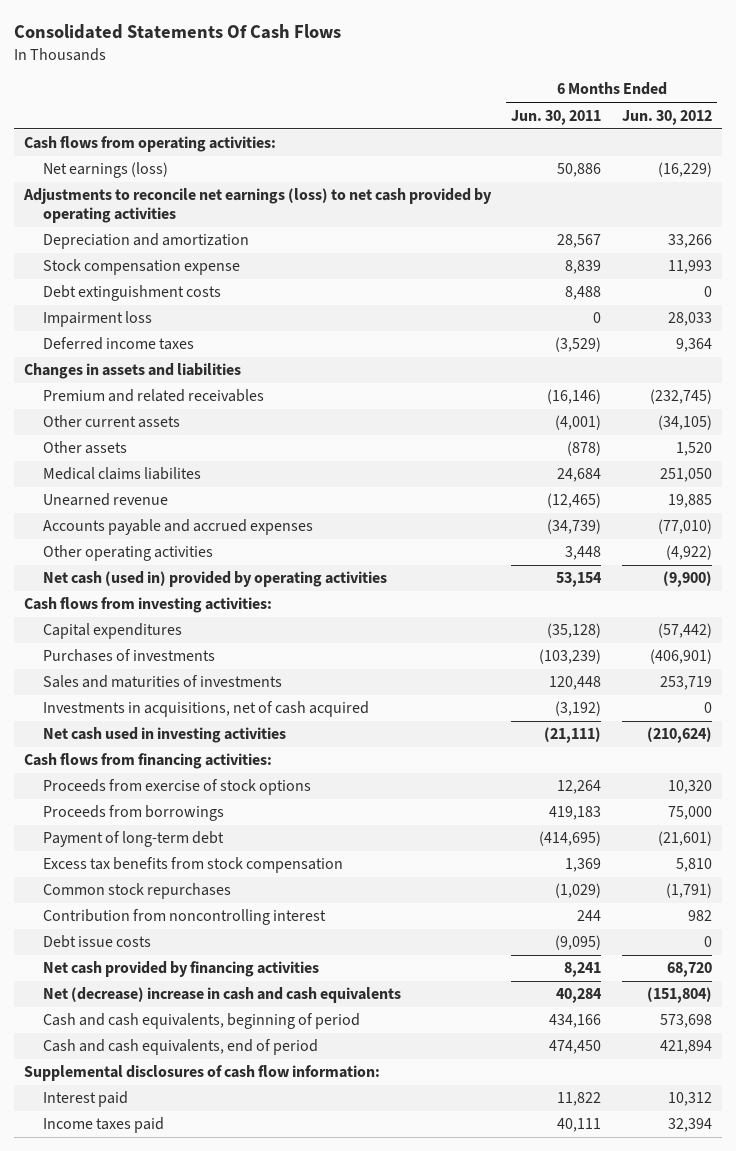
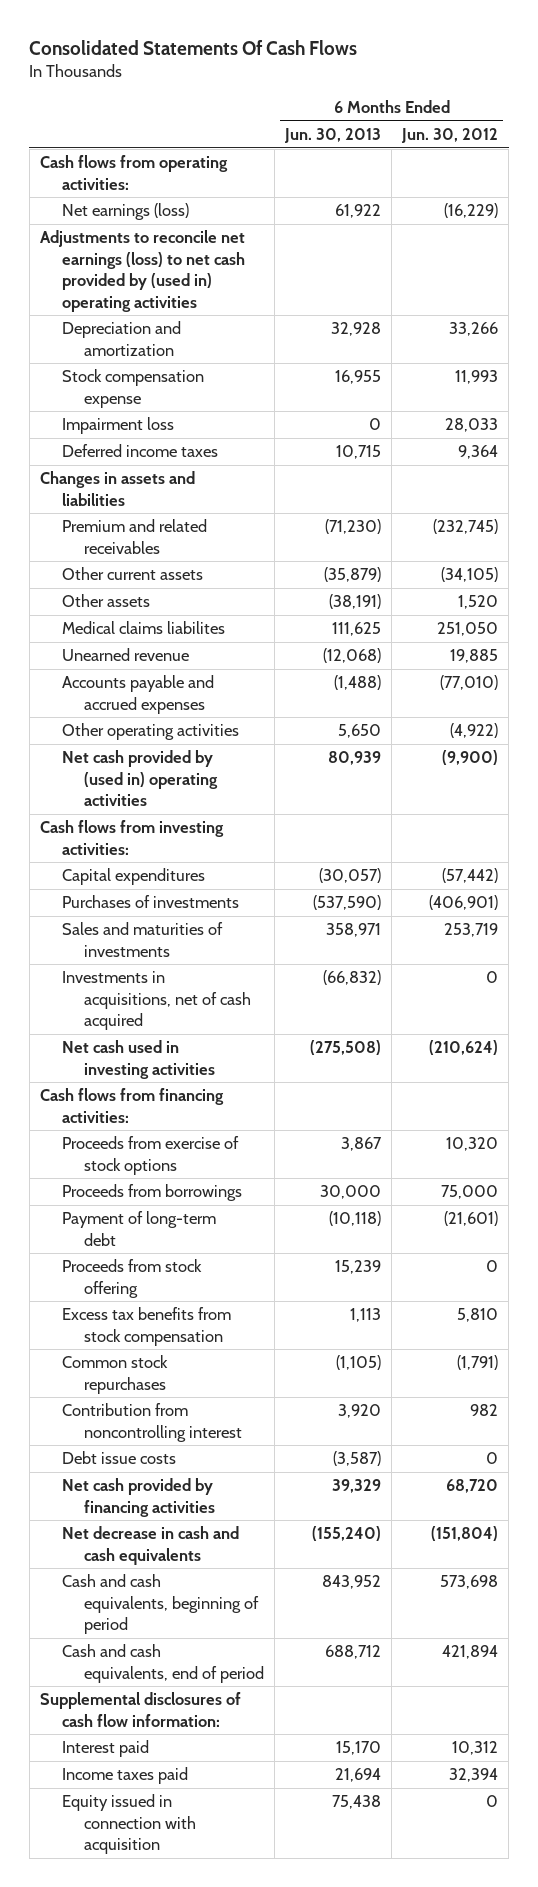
[511,109,602,125] Jun. 30, 2011 -> none
none -> [284,128,382,144] Jun. 30, 2013
[22,188,492,224] Adjustments to reconcile net earnings (loss) to net cash provided by operating activities -> [39,230,245,312] Adjustments to reconcile net earnings (loss) to net cash provided by (used in) operating activities
[43,285,222,302] Debt extinguishment costs -> none
[43,571,388,588] Net cash (used in) provided by operating activities -> [61,750,219,807] Net cash provided by (used in) operating activities
none -> [61,1259,202,1298] Proceeds from stock offering
[43,987,402,1004] Net (decrease) increase in cash and cash equivalents -> [61,1526,239,1565] Net decrease in cash and cash equivalents
none -> [61,1794,197,1855] Equity issued in connection with acquisition

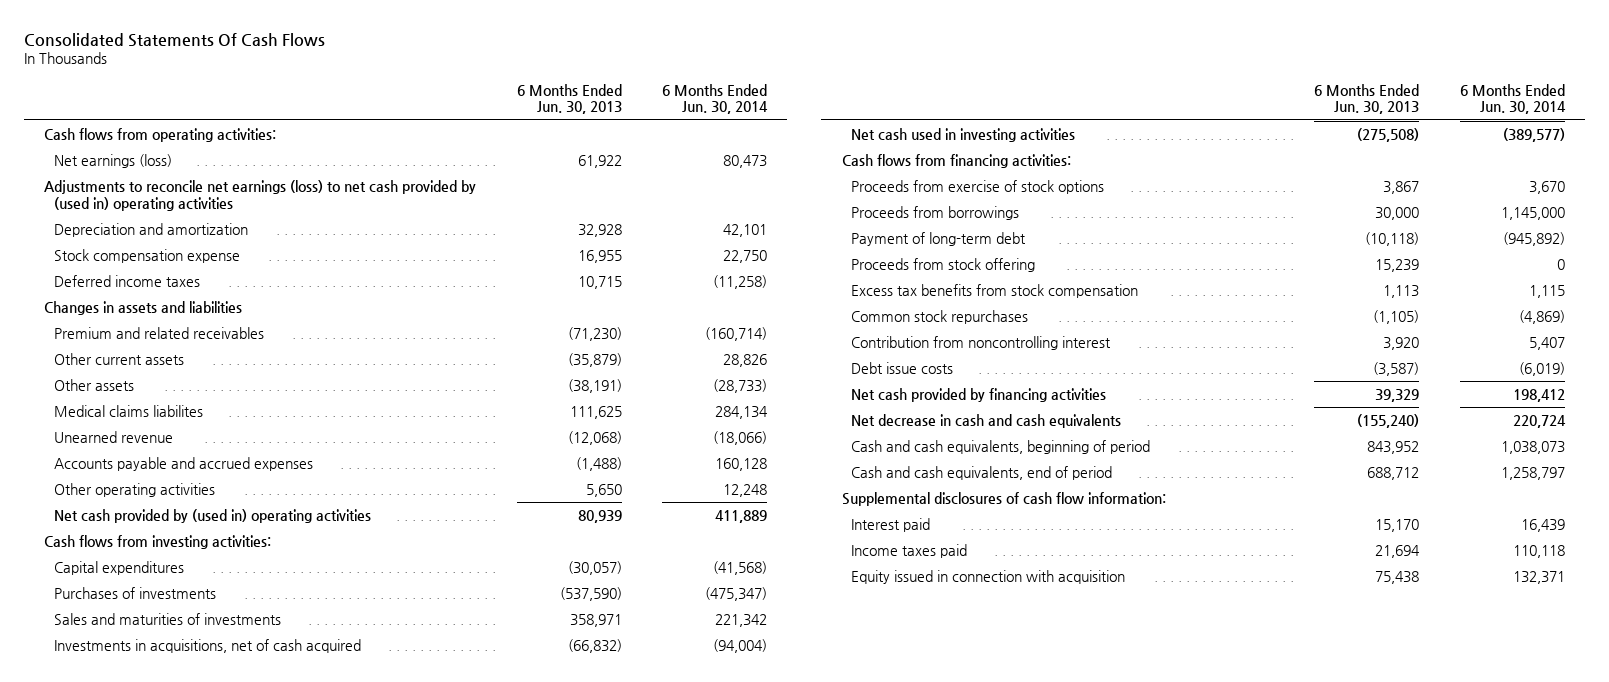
[401,128,499,144] Jun. 30, 2012 -> none
none -> [662,83,769,115] 6 Months Ended Jun. 30, 2014
[61,417,174,435] Impairment loss -> none

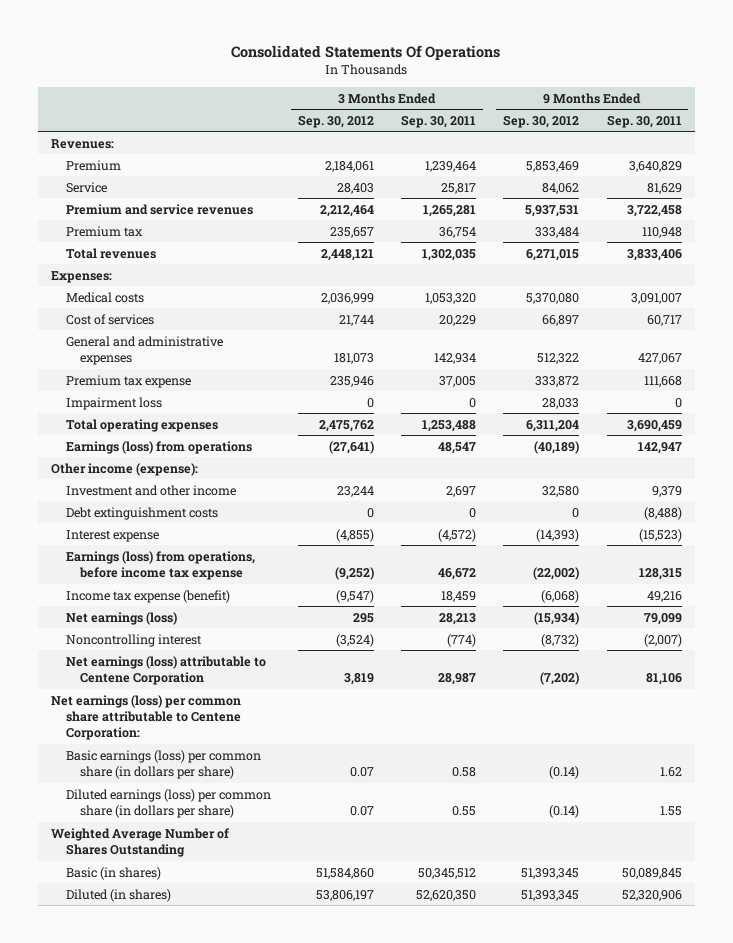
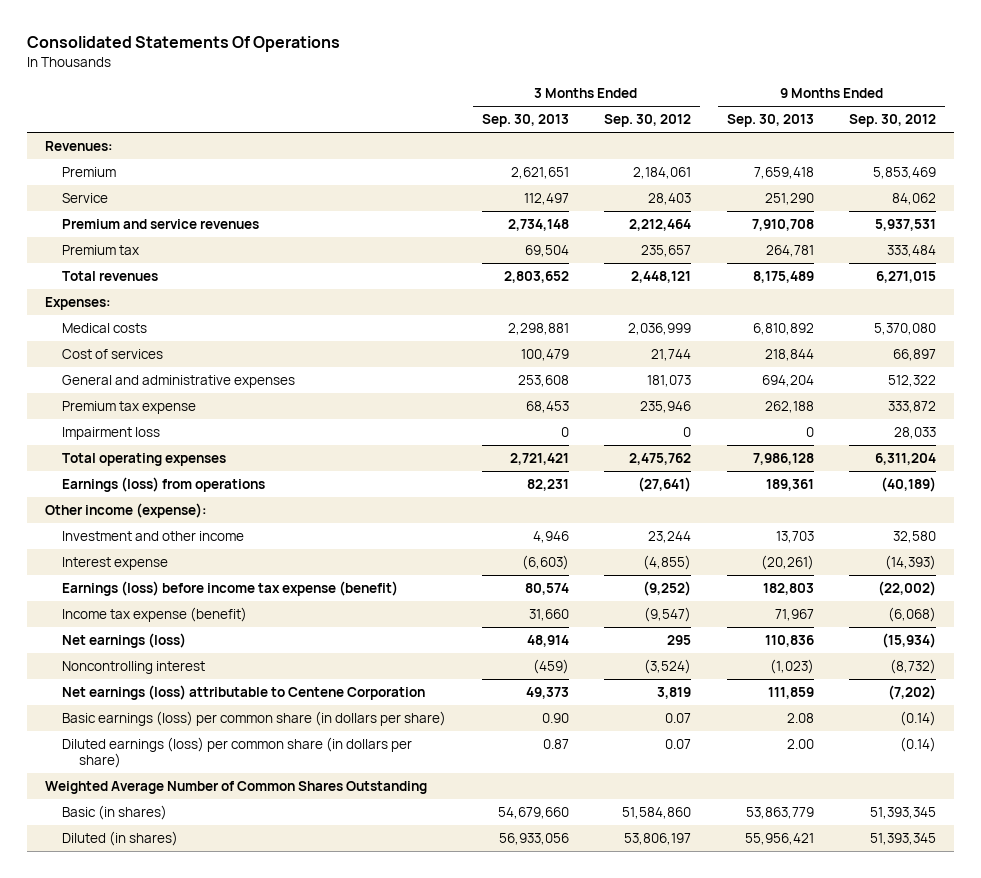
[401,114,477,128] Sep. 30, 2011 -> none
[606,114,682,128] Sep. 30, 2011 -> none
none -> [481,114,569,128] Sep. 30, 2013
none -> [726,114,814,128] Sep. 30, 2013
[65,506,218,520] Debt extinguishment costs -> none
[65,550,255,580] Earnings (loss) from operations, before income tax expense -> [61,581,398,597] Earnings (loss) before income tax expense (benefit)
[51,694,242,741] Net earnings (loss) per common share attributable to Centene Corporation: -> none
[51,827,230,857] Weighted Average Number of Shares Outstanding -> [44,781,427,795] Weighted Average Number of Common Shares Outstanding

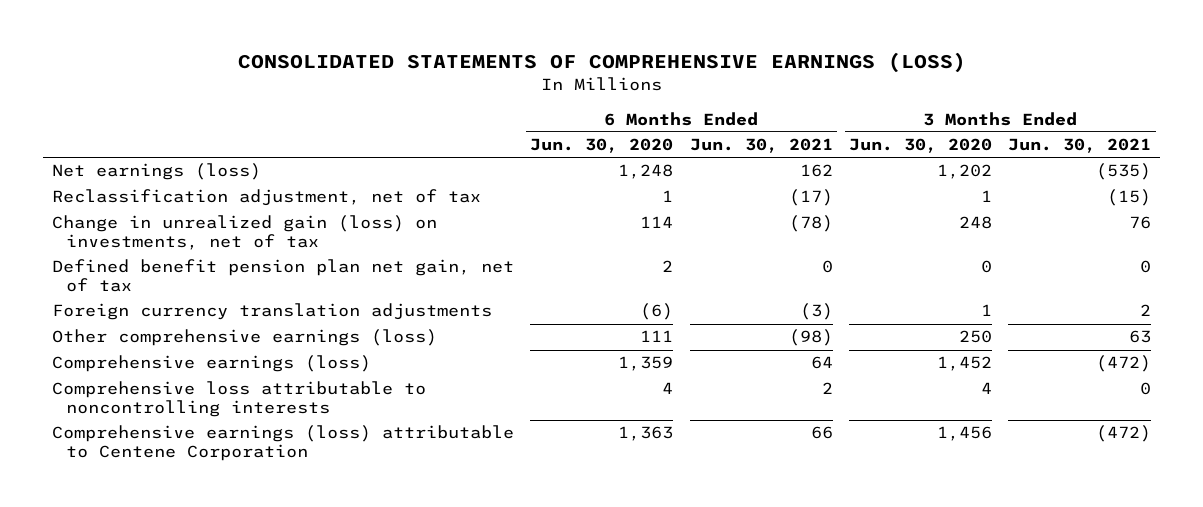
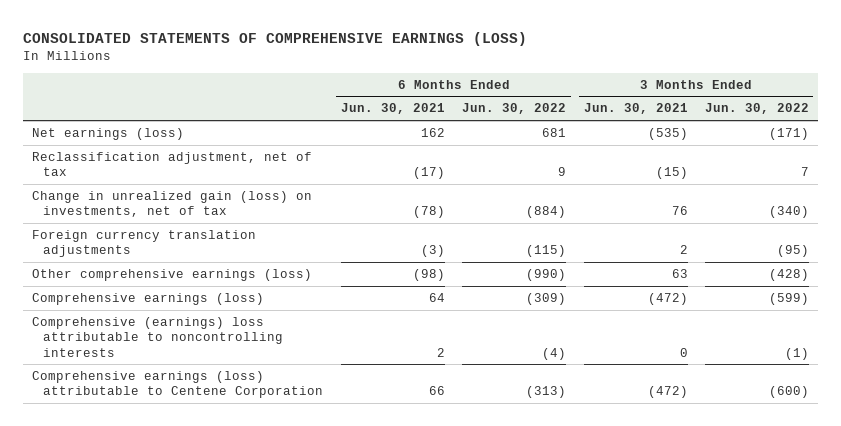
[530,138,674,154] Jun. 30, 2020 -> none
[849,138,993,154] Jun. 30, 2020 -> none
none -> [462,103,567,115] Jun. 30, 2022
none -> [704,103,809,115] Jun. 30, 2022
[51,259,514,293] Defined benefit pension plan net gain, net of tax -> none
[51,381,426,418] Comprehensive loss attributable to noncontrolling interests -> [31,317,284,357] Comprehensive (earnings) loss attributable to noncontrolling interests

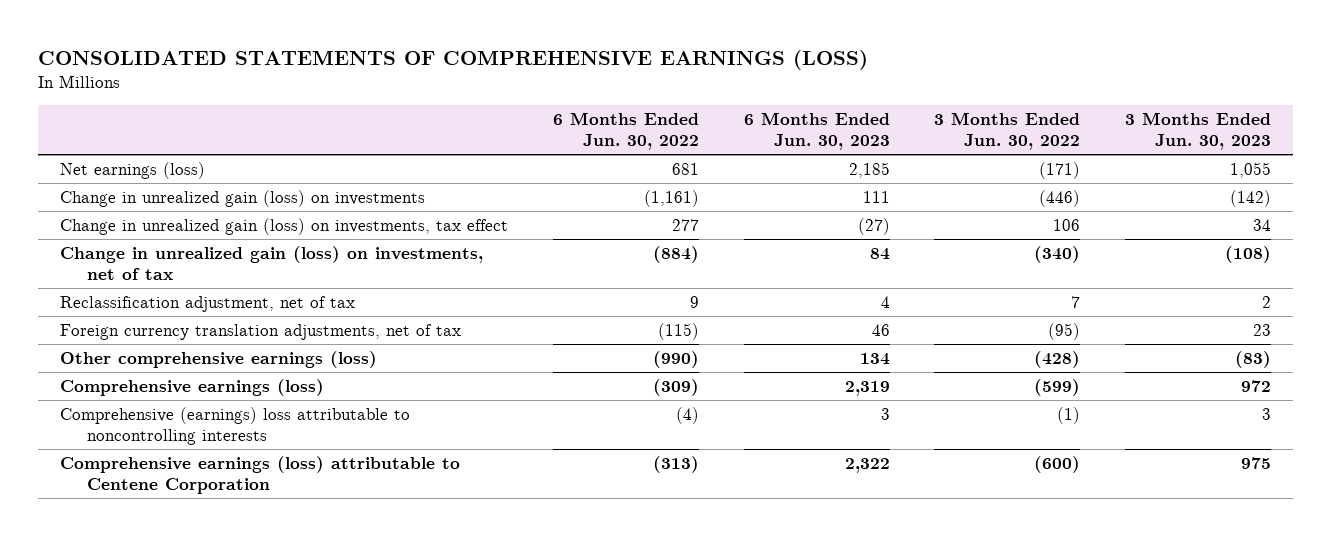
[340,103,445,115] Jun. 30, 2021 -> none
[583,103,688,115] Jun. 30, 2021 -> none
none -> [743,112,890,151] 6 Months Ended Jun. 30, 2023
none -> [1124,112,1271,151] 3 Months Ended Jun. 30, 2023
none -> [60,189,426,207] Change in unrealized gain (loss) on investments
none -> [60,217,509,235] Change in unrealized gain (loss) on investments, tax effect
[31,152,312,177] Reclassification adjustment, net of tax -> [60,295,356,312] Reclassification adjustment, net of tax
[31,230,256,258] Foreign currency translation adjustments -> [60,323,462,340] Foreign currency translation adjustments, net of tax

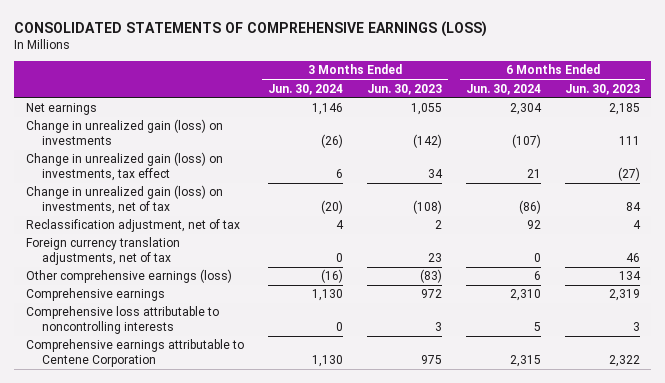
[552,112,699,151] 6 Months Ended Jun. 30, 2022 -> none
[934,112,1081,151] 3 Months Ended Jun. 30, 2022 -> none
none -> [267,83,343,95] Jun. 30, 2024
none -> [465,83,541,95] Jun. 30, 2024
[60,161,206,179] Net earnings (loss) -> [25,103,97,116] Net earnings
[60,378,325,396] Comprehensive earnings (loss) -> [25,288,165,302] Comprehensive earnings
[60,406,411,445] Comprehensive (earnings) loss attributable to noncontrolling interests -> [25,306,219,334] Comprehensive loss attributable to noncontrolling interests
[60,455,461,494] Comprehensive earnings (loss) attributable to Centene Corporation -> [25,339,244,367] Comprehensive earnings attributable to Centene Corporation

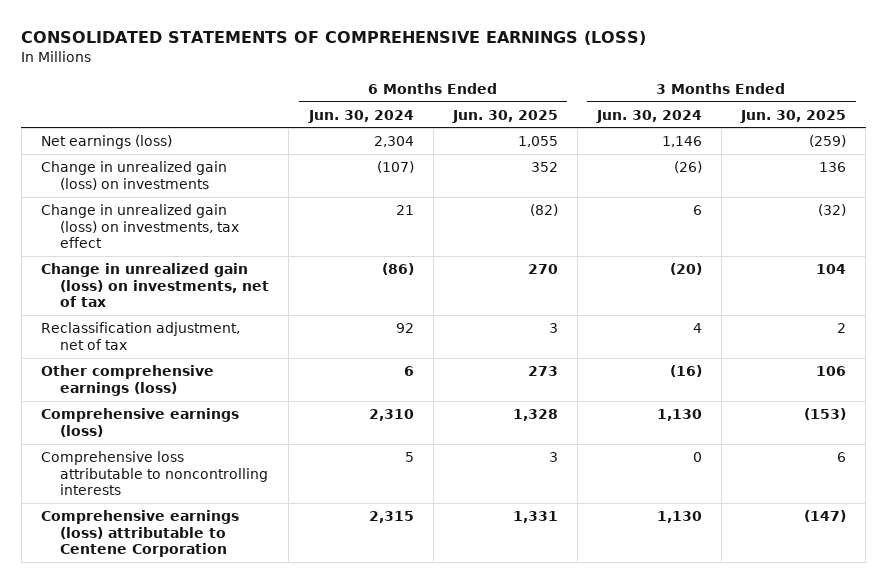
[366,83,442,95] Jun. 30, 2023 -> none
[564,83,640,95] Jun. 30, 2023 -> none
none -> [451,109,558,123] Jun. 30, 2025
none -> [739,109,846,123] Jun. 30, 2025
[25,103,97,116] Net earnings -> [40,135,172,150] Net earnings (loss)
[25,237,180,265] Foreign currency translation adjustments, net of tax -> none
[25,288,165,302] Comprehensive earnings -> [40,408,239,437] Comprehensive earnings (loss)
[25,339,244,367] Comprehensive earnings attributable to Centene Corporation -> [40,510,239,558] Comprehensive earnings (loss) attributable to Centene Corporation

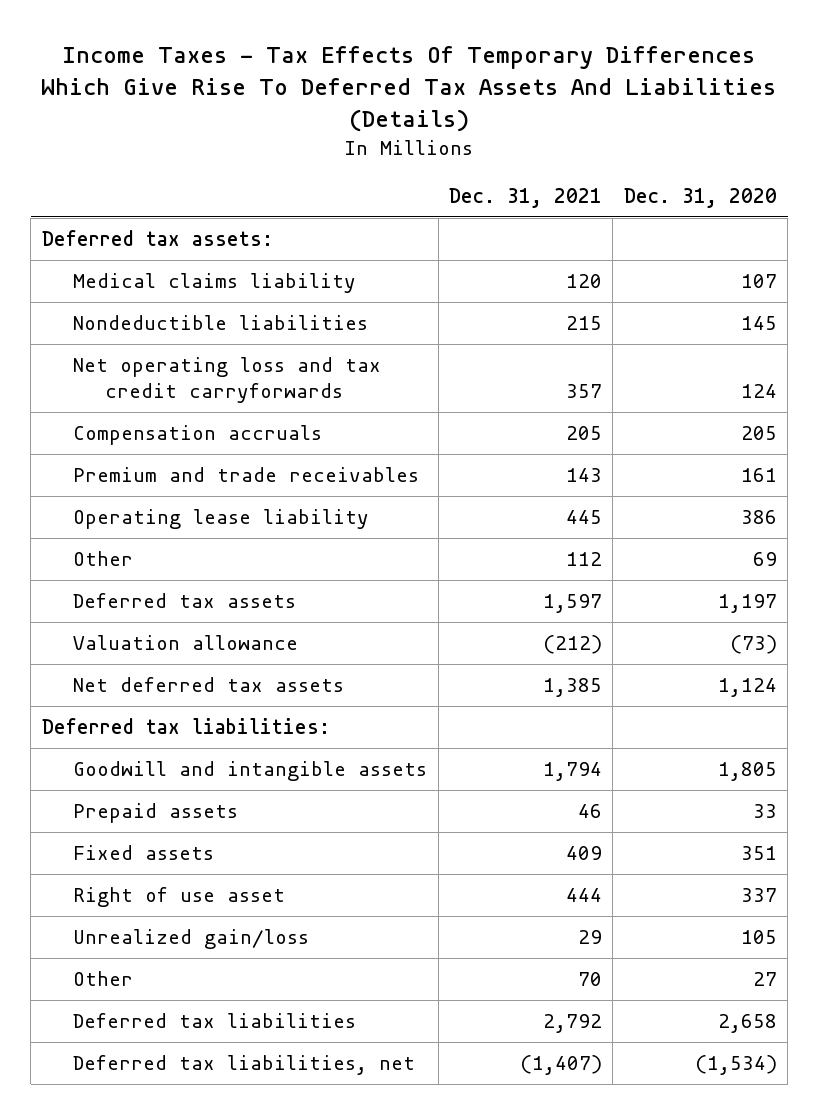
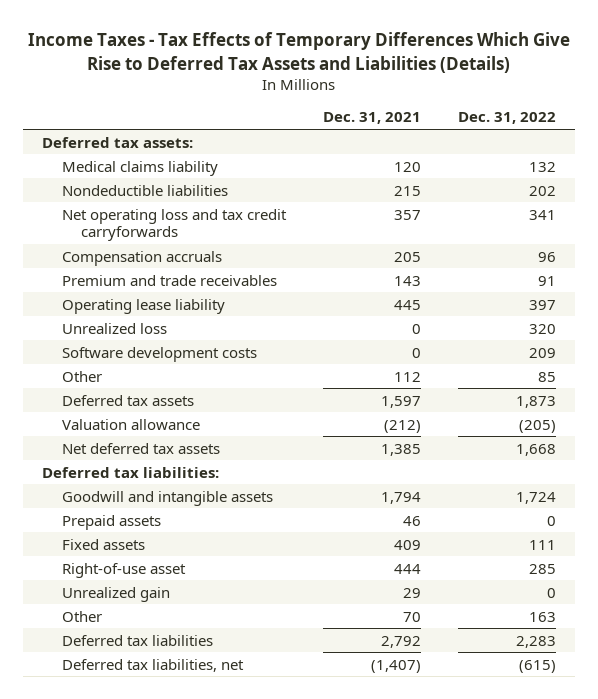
[41,45,777,132] Income Taxes - Tax Effects Of Temporary Differences Which Give Rise To Deferred Tax Assets And Liabilities (Details) -> [27,32,570,73] Income Taxes - Tax Effects of Temporary Differences Which Give Rise to Deferred Tax Assets and Liabilities (Details)
[623,188,777,209] Dec. 31, 2020 -> none
none -> [458,112,557,125] Dec. 31, 2022
none -> [61,322,167,334] Unrealized loss
none -> [61,346,257,362] Software development costs
[73,886,286,907] Right of use asset -> [61,562,186,578] Right-of-use asset
[73,928,310,949] Unrealized gain/loss -> [61,586,170,602] Unrealized gain

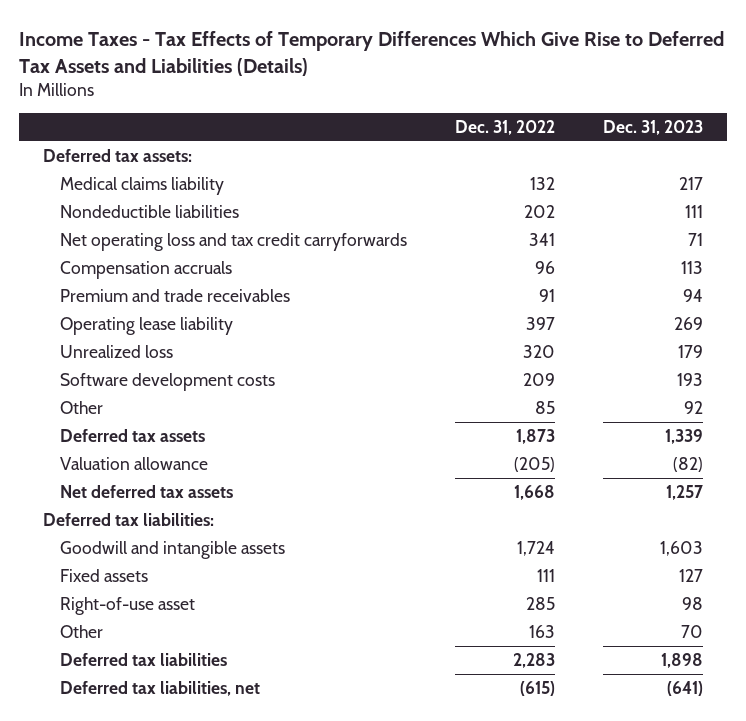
[322,112,421,125] Dec. 31, 2021 -> none
none -> [602,120,703,136] Dec. 31, 2023
[61,514,161,530] Prepaid assets -> none
[61,586,170,602] Unrealized gain -> none

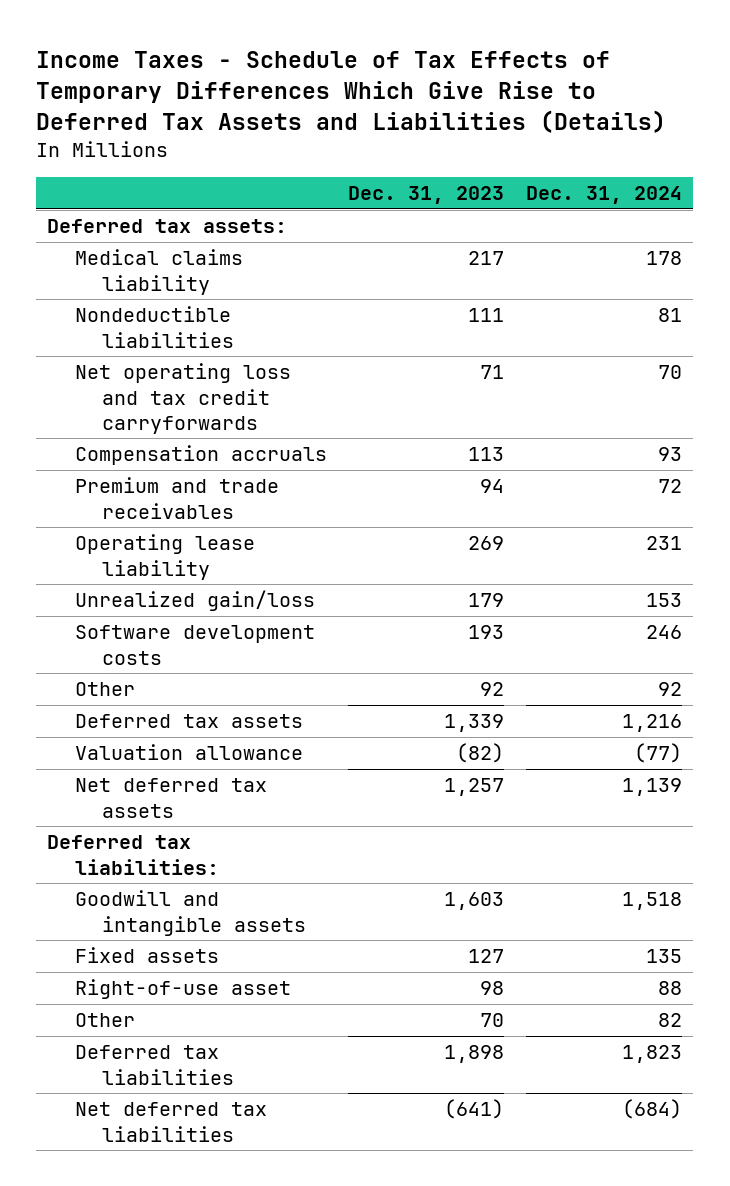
[18,30,724,76] Income Taxes - Tax Effects of Temporary Differences Which Give Rise to Deferred Tax Assets and Liabilities (Details) -> [36,50,667,133] Income Taxes - Schedule of Tax Effects of Temporary Differences Which Give Rise to Deferred Tax Assets and Liabilities (Details)
[455,120,556,136] Dec. 31, 2022 -> none
none -> [526,186,683,205] Dec. 31, 2024
[60,344,174,358] Unrealized loss -> [74,590,315,612] Unrealized gain/loss
[60,680,261,696] Deferred tax liabilities, net -> [74,1102,267,1142] Net deferred tax liabilities

